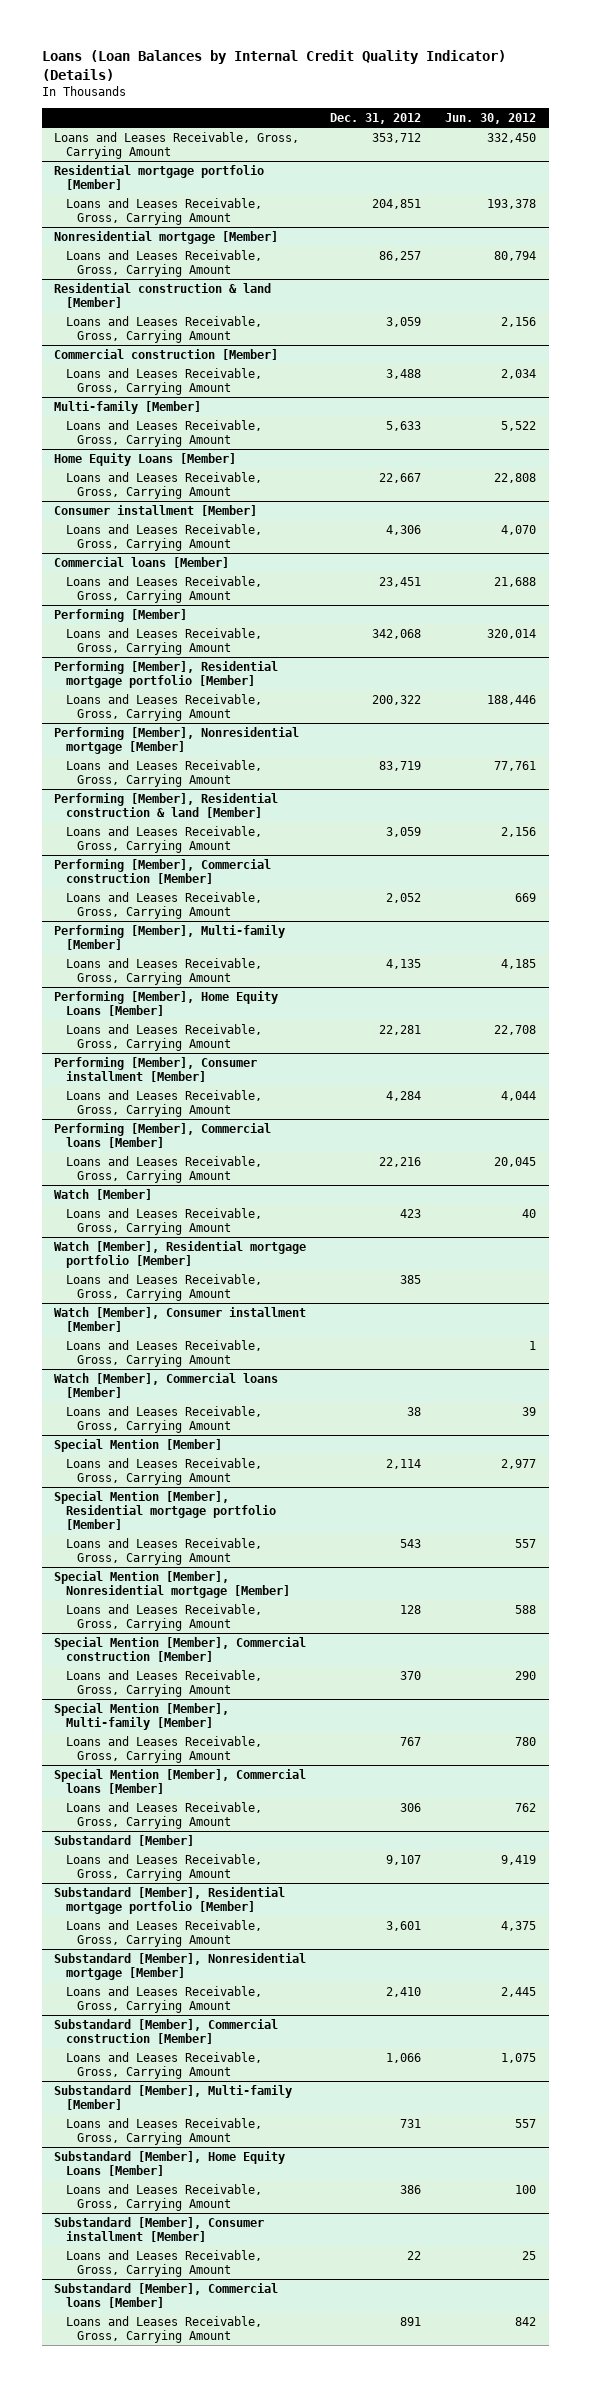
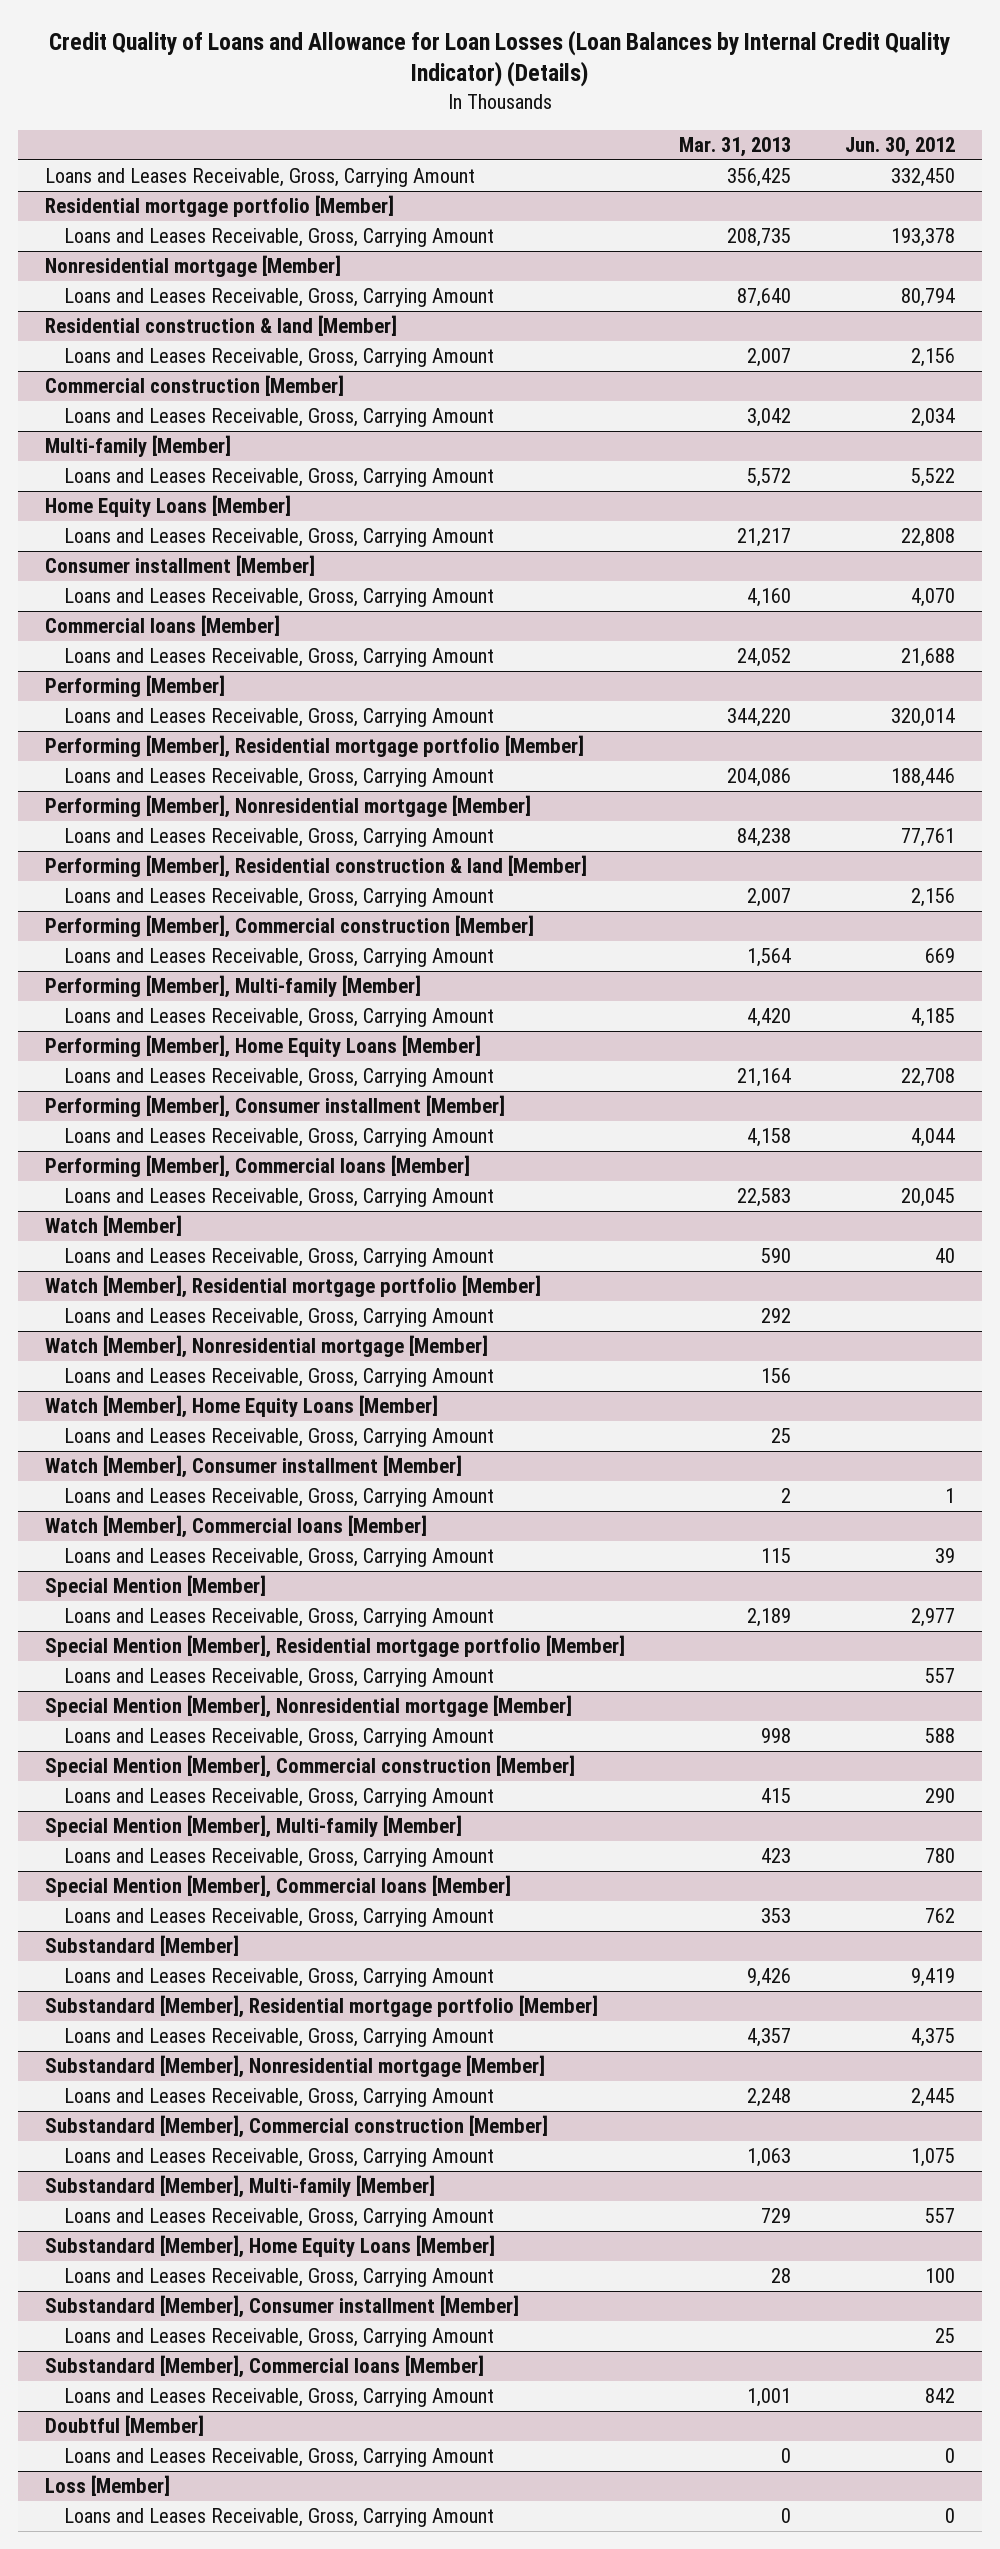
[42,49,507,81] Loans (Loan Balances by Internal Credit Quality Indicator) (Details) -> [49,29,951,88] Credit Quality of Loans and Allowance for Loan Losses (Loan Balances by Internal Credit Quality Indicator) (Details)
[330,113,422,125] Dec. 31, 2012 -> none
none -> [679,137,792,158] Mar. 31, 2013
none -> [44,1335,488,1359] Watch [Member], Nonresidential mortgage [Member]
none -> [63,1368,494,1388] Loans and Leases Receivable, Gross, Carrying Amount
none -> [44,1395,438,1419] Watch [Member], Home Equity Loans [Member]
none -> [63,1428,494,1448] Loans and Leases Receivable, Gross, Carrying Amount
none -> [44,2415,204,2437] Doubtful [Member]
none -> [63,2448,494,2468] Loans and Leases Receivable, Gross, Carrying Amount
none -> [44,2475,170,2497] Loss [Member]
none -> [63,2508,494,2528] Loans and Leases Receivable, Gross, Carrying Amount

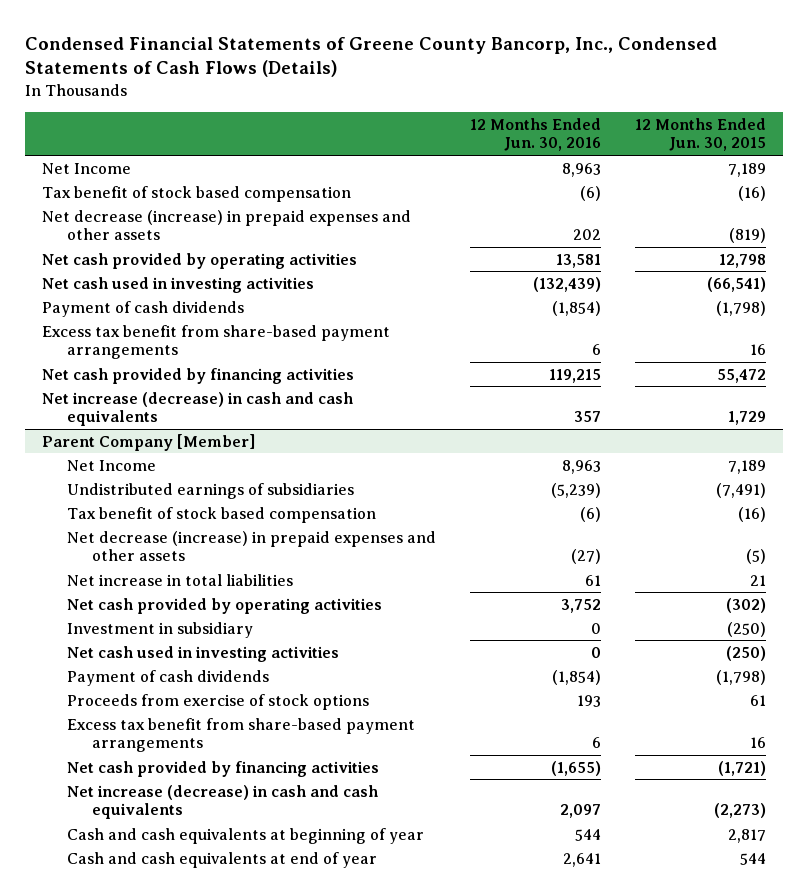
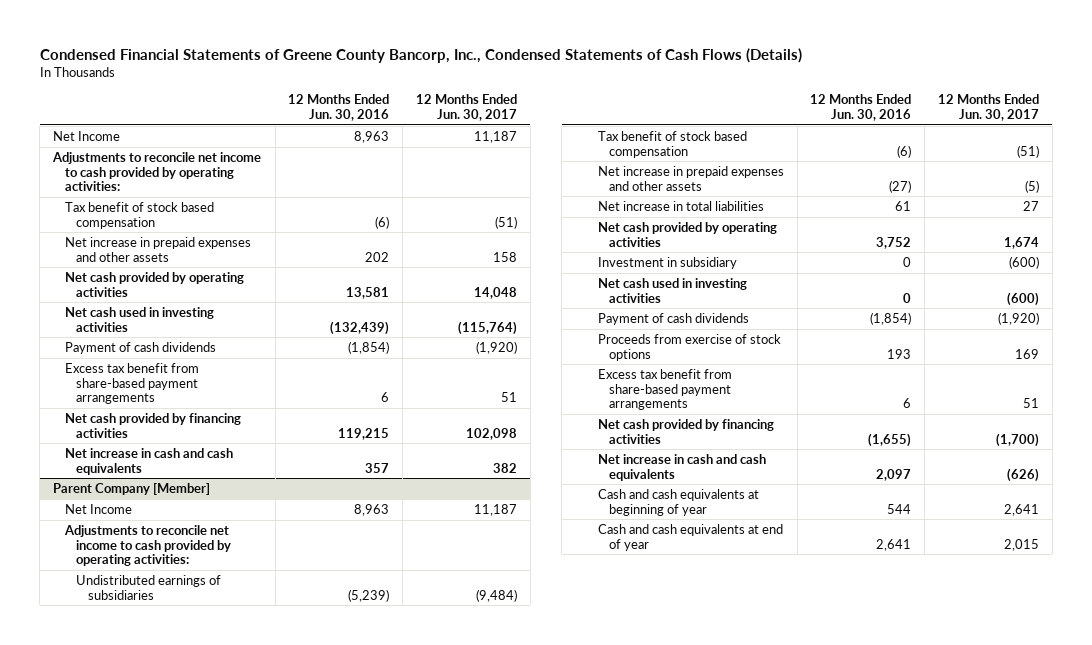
[635,117,767,152] 12 Months Ended Jun. 30, 2015 -> none
none -> [415,94,517,121] 12 Months Ended Jun. 30, 2017
none -> [52,151,262,192] Adjustments to reconcile net income to cash provided by operating activities:
[41,209,411,241] Net decrease (increase) in prepaid expenses and other assets -> [64,236,251,262] Net increase in prepaid expenses and other assets
[41,391,353,427] Net increase (decrease) in cash and cash equivalents -> [64,447,233,475] Net increase in cash and cash equivalents
none -> [63,524,232,567] Adjustments to reconcile net income to cash provided by operating activities:
[67,530,437,562] Net decrease (increase) in prepaid expenses and other assets -> [597,165,784,191] Net increase in prepaid expenses and other assets
[67,784,379,820] Net increase (decrease) in cash and cash equivalents -> [597,453,766,481] Net increase in cash and cash equivalents

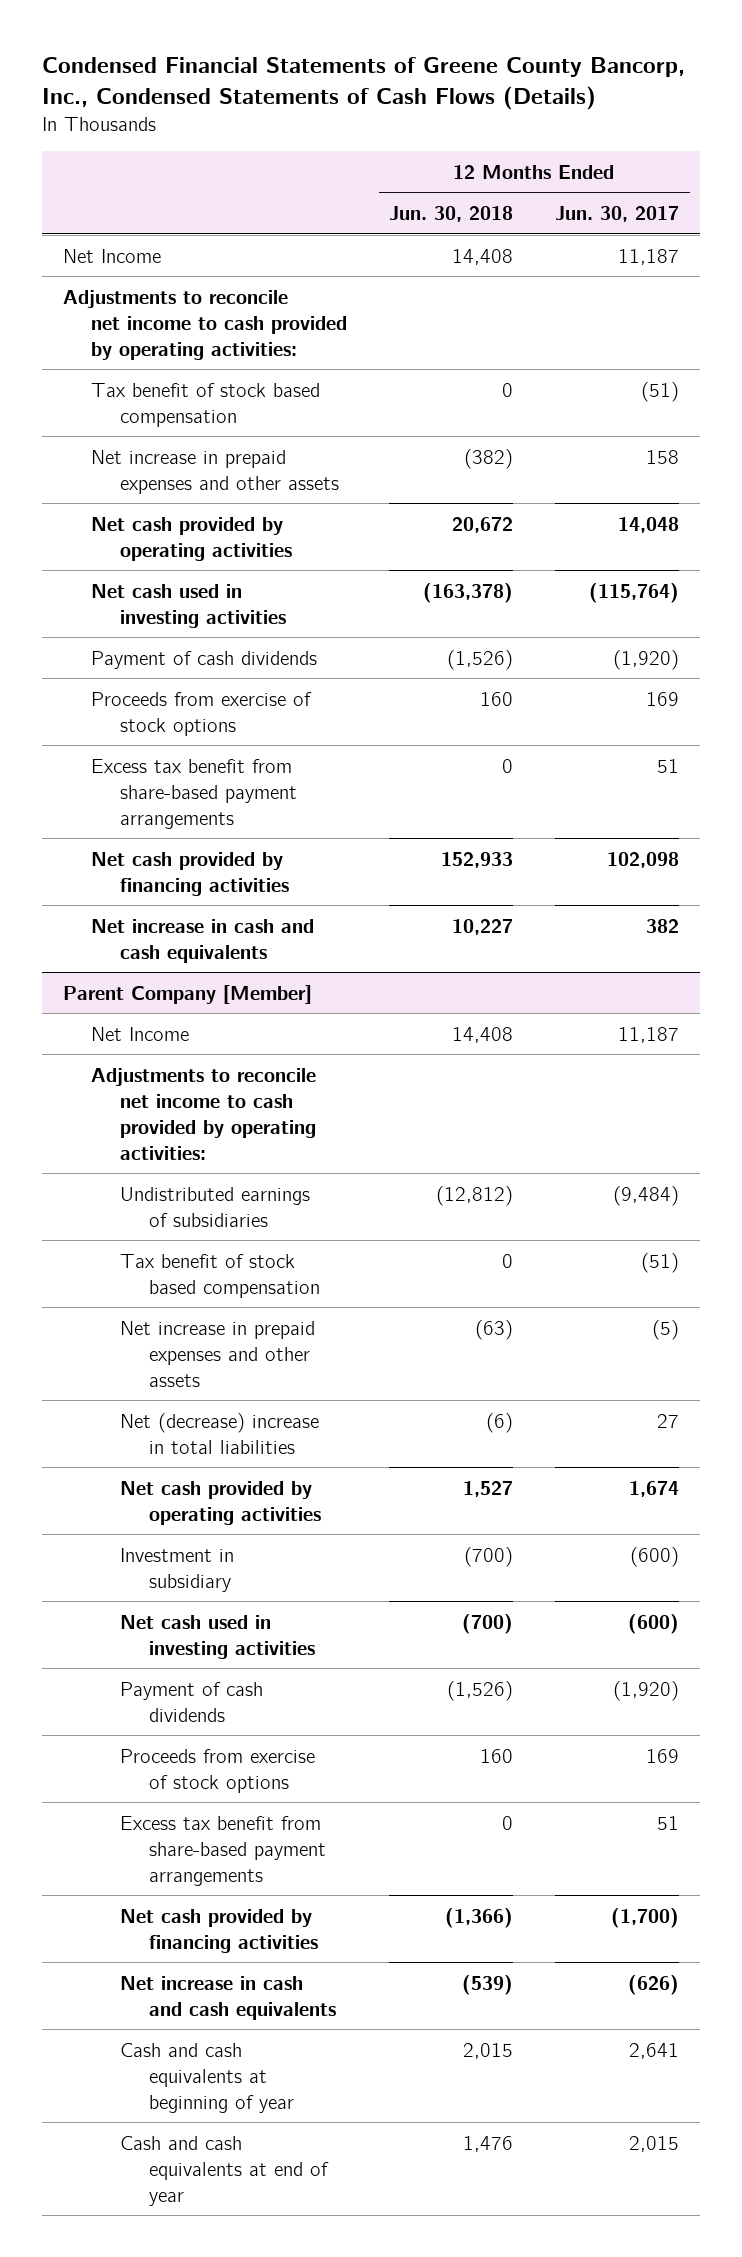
[288,94,390,121] 12 Months Ended Jun. 30, 2016 -> none
none -> [389,206,514,223] Jun. 30, 2018
none -> [91,691,313,736] Proceeds from exercise of stock options
[597,200,764,211] Net increase in total liabilities -> [119,1412,319,1454] Net (decrease) increase in total liabilities

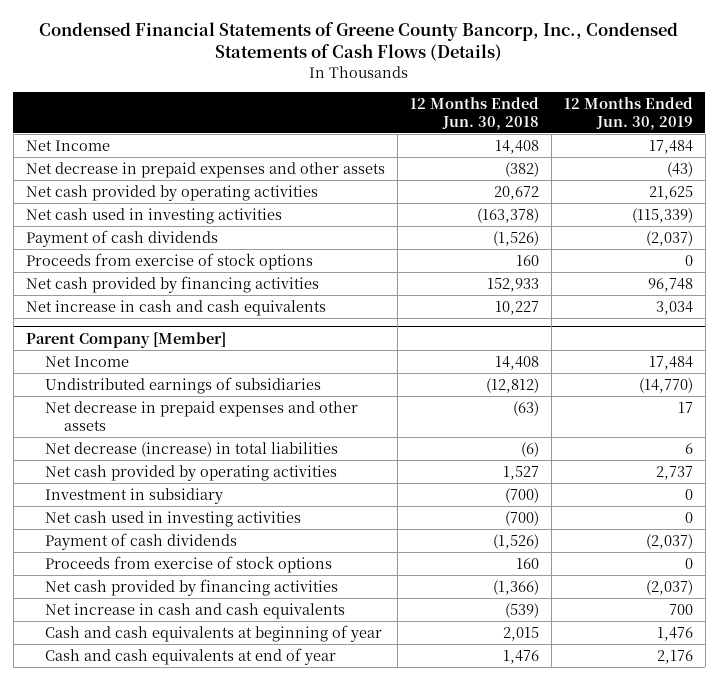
[555,206,680,223] Jun. 30, 2017 -> none
none -> [563,96,693,130] 12 Months Ended Jun. 30, 2019
[62,289,348,360] Adjustments to reconcile net income to cash provided by operating activities: -> none
[91,382,321,427] Tax benefit of stock based compensation -> none
[91,449,339,494] Net increase in prepaid expenses and other assets -> [25,161,385,178] Net decrease in prepaid expenses and other assets
[91,758,297,829] Excess tax benefit from share-based payment arrangements -> none
[91,1067,317,1160] Adjustments to reconcile net income to cash provided by operating activities: -> none
[119,1253,320,1298] Tax benefit of stock based compensation -> none
[119,1320,315,1387] Net increase in prepaid expenses and other assets -> [45,400,359,431] Net decrease in prepaid expenses and other assets
[119,1412,319,1454] Net (decrease) increase in total liabilities -> [45,441,339,457] Net decrease (increase) in total liabilities
[119,1815,326,1886] Excess tax benefit from share-based payment arrangements -> none

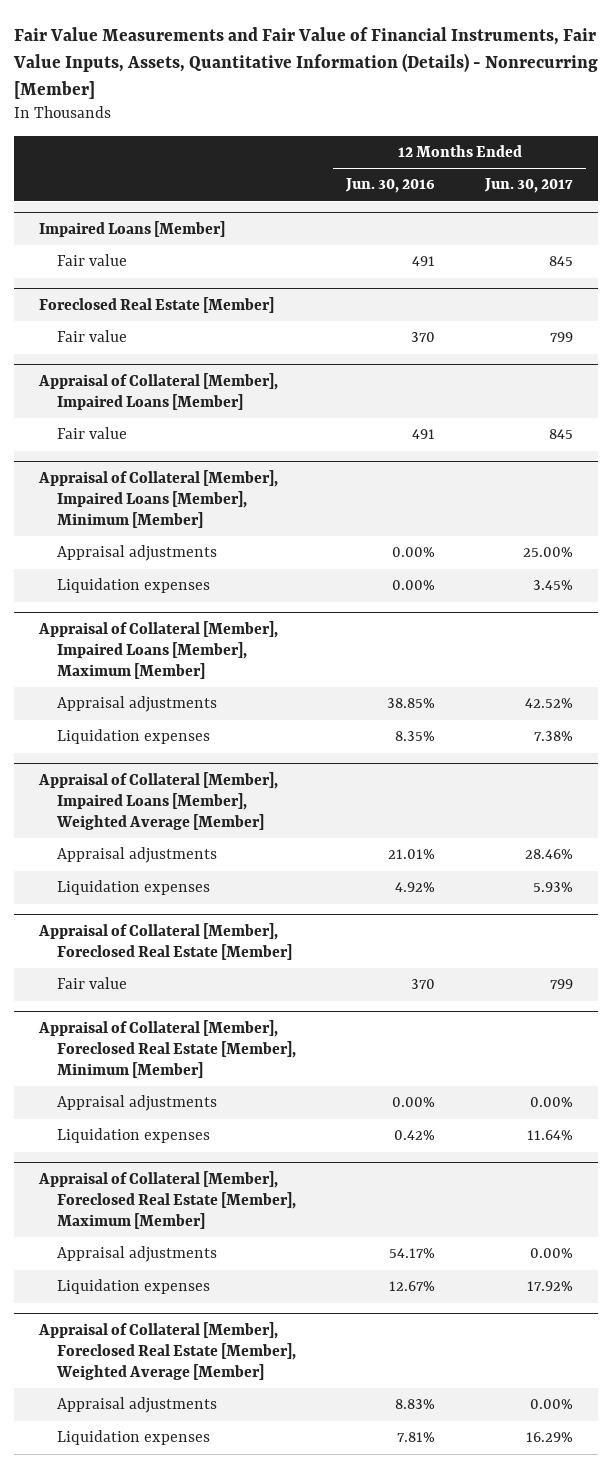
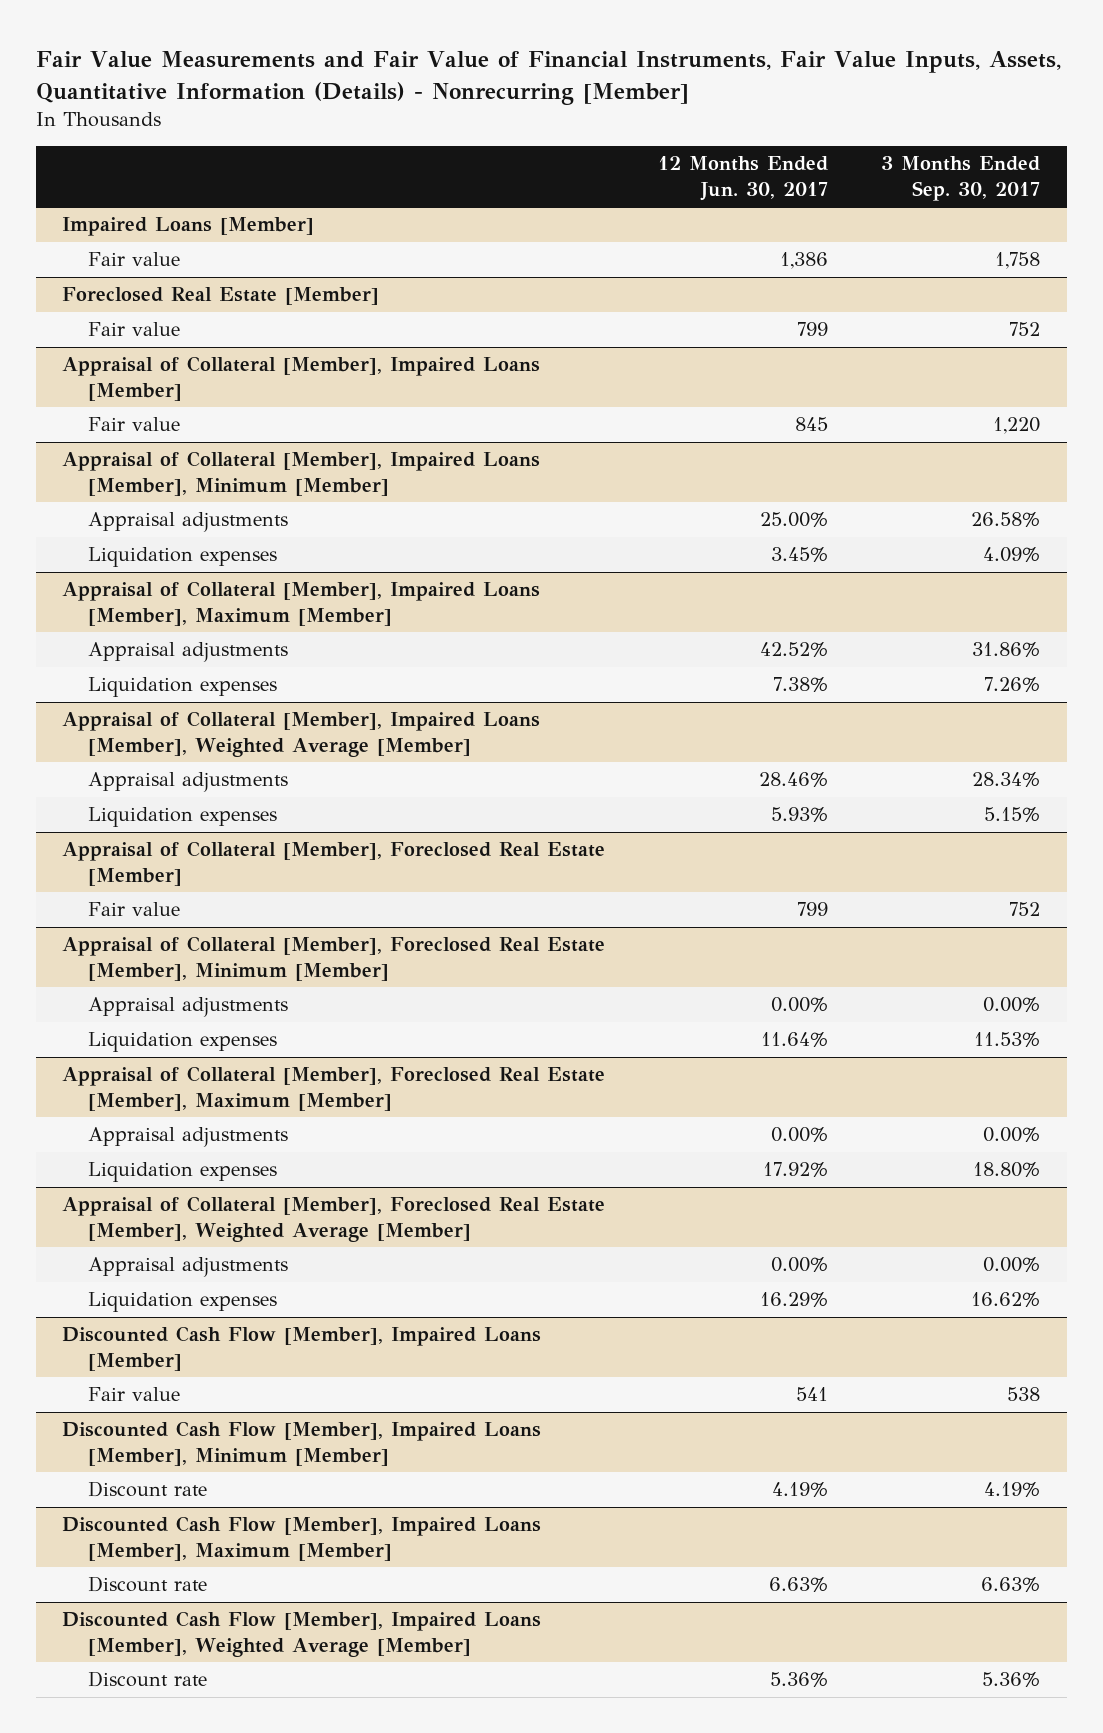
[345,178,436,194] Jun. 30, 2016 -> none
none -> [881,156,1041,201] 3 Months Ended Sep. 30, 2017
[549,256,574,267] 845 -> [780,252,829,270] 1,386
none -> [62,1326,542,1371] Discounted Cash Flow [Member], Impaired Loans [Member]
none -> [88,1387,181,1402] Fair value
none -> [62,1421,542,1466] Discounted Cash Flow [Member], Impaired Loans [Member], Minimum [Member]
none -> [88,1481,208,1498] Discount rate
none -> [62,1516,542,1561] Discounted Cash Flow [Member], Impaired Loans [Member], Maximum [Member]
none -> [88,1576,208,1593] Discount rate
none -> [62,1611,542,1657] Discounted Cash Flow [Member], Impaired Loans [Member], Weighted Average [Member]
none -> [88,1671,208,1688] Discount rate

